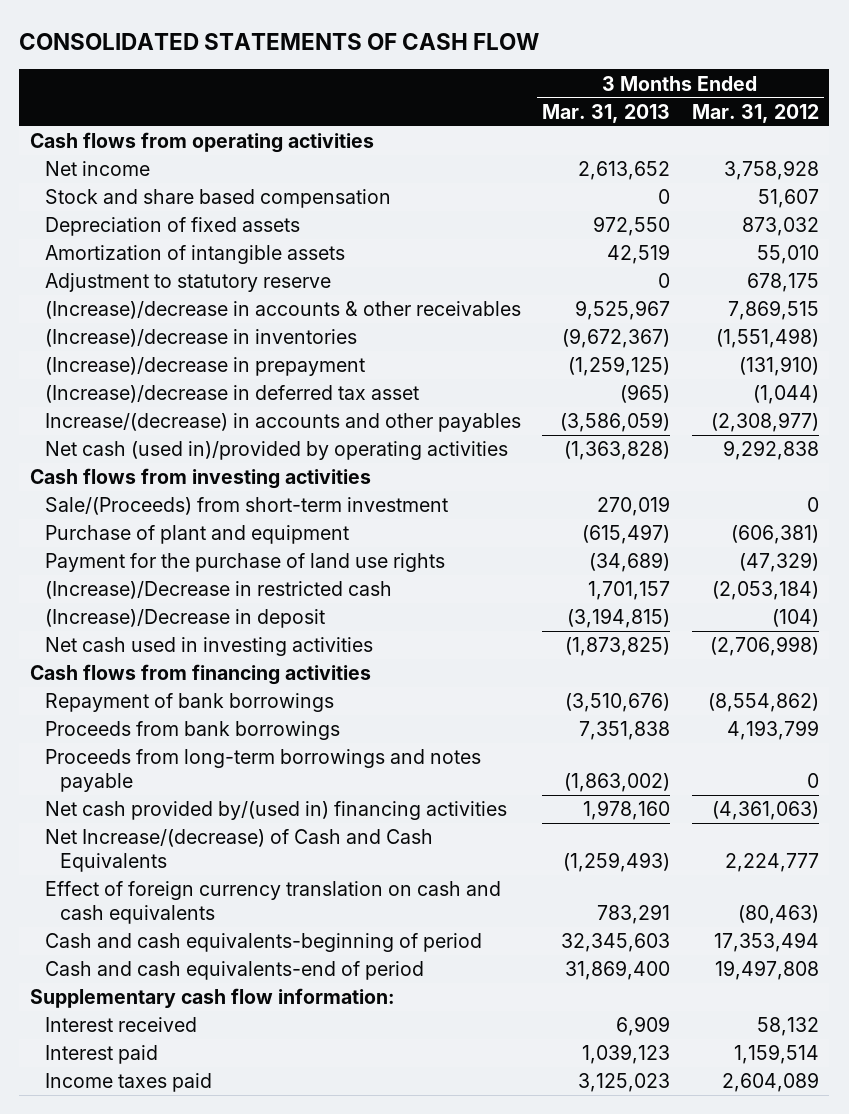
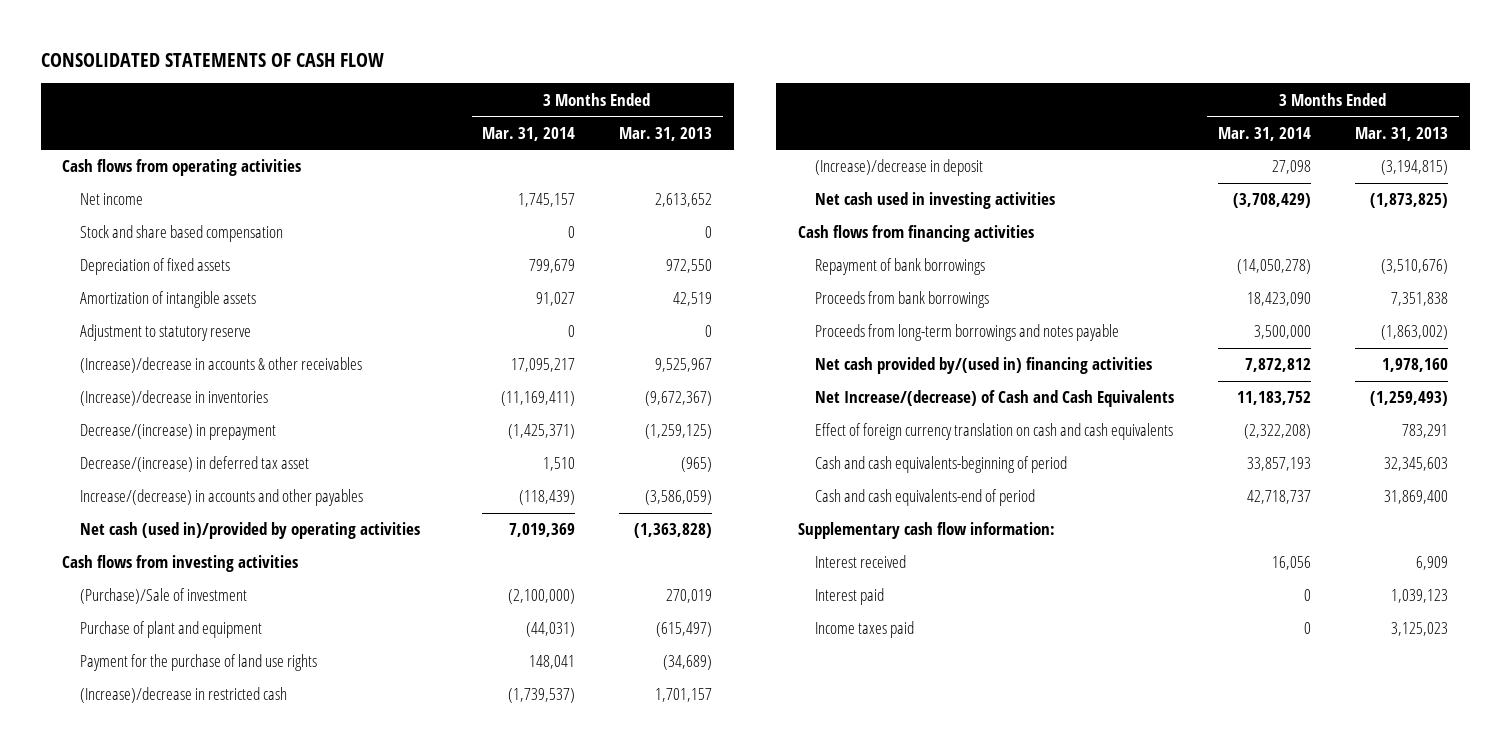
[691,103,819,123] Mar. 31, 2012 -> none
none -> [482,126,576,141] Mar. 31, 2014
[45,357,366,377] (Increase)/decrease in prepayment -> [79,424,276,441] Decrease/(increase) in prepayment
[45,385,420,404] (Increase)/decrease in deferred tax asset -> [79,456,309,473] Decrease/(increase) in deferred tax asset
[45,497,449,516] Sale/(Proceeds) from short-term investment -> [79,588,247,605] (Purchase)/Sale of investment
[45,581,393,600] (Increase)/Decrease in restricted cash -> [79,687,287,704] (Increase)/decrease in restricted cash
[45,609,326,629] (Increase)/Decrease in deposit -> [815,159,984,177] (Increase)/decrease in deposit

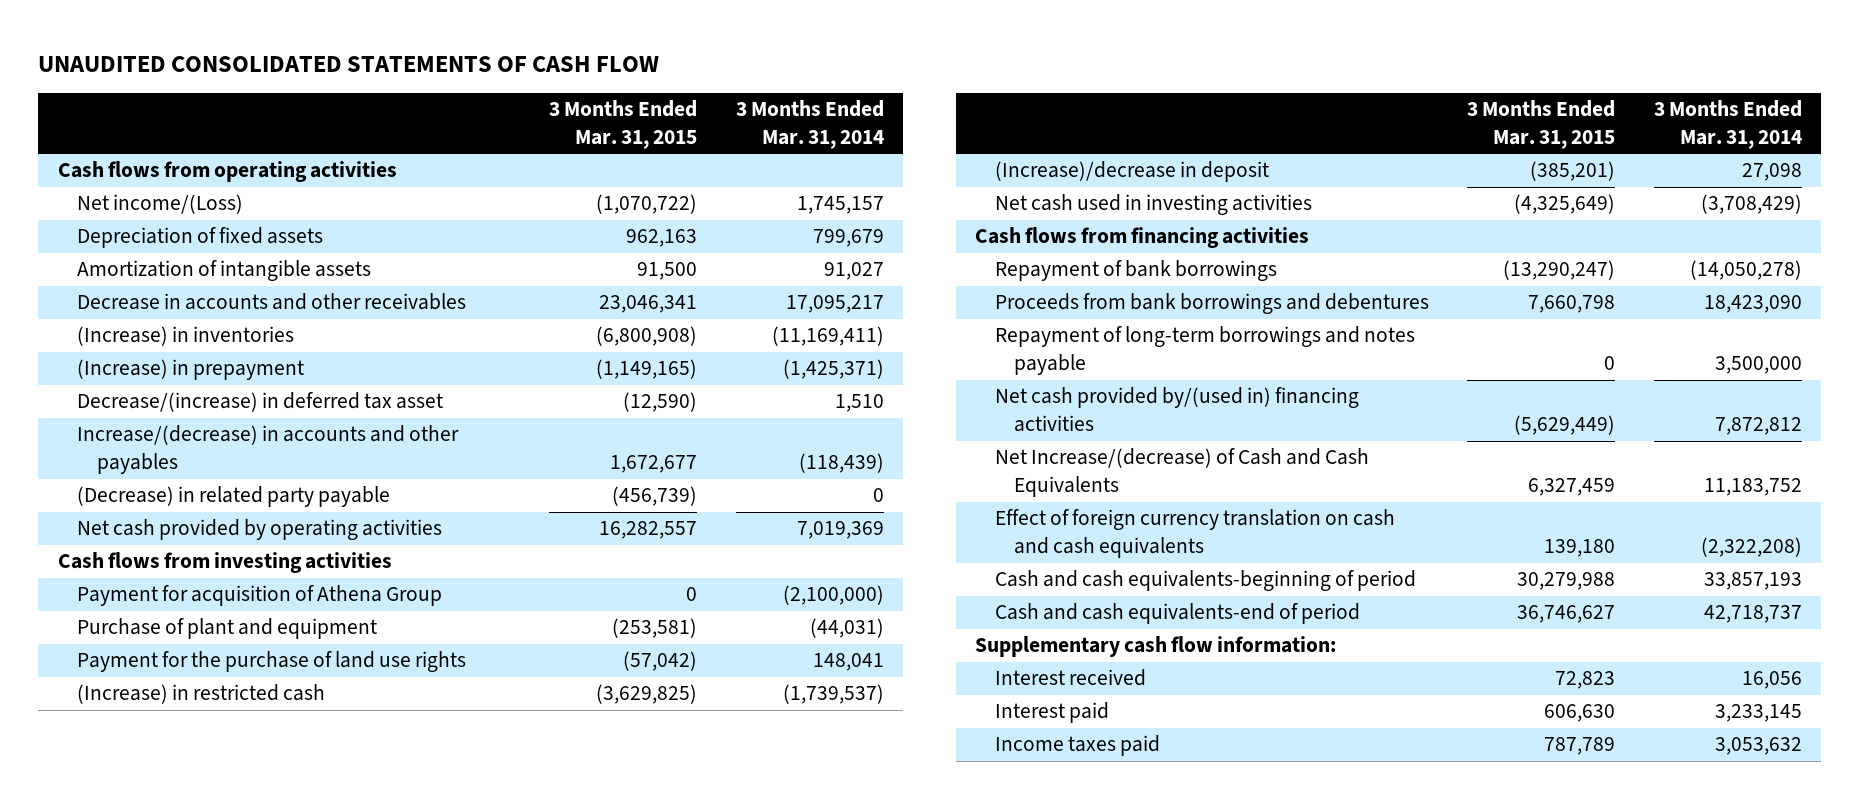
[40,52,384,67] CONSOLIDATED STATEMENTS OF CASH FLOW -> [38,55,660,72] UNAUDITED CONSOLIDATED STATEMENTS OF CASH FLOW
[619,126,713,141] Mar. 31, 2013 -> none
none -> [549,100,698,149] 3 Months Ended Mar. 31, 2015
[79,225,283,243] Stock and share based compensation -> none
[79,193,143,206] Net income -> [77,194,244,215] Net income/(Loss)
[79,324,251,342] Adjustment to statutory reserve -> none
[79,357,362,374] (Increase)/decrease in accounts & other receivables -> [77,293,467,311] Decrease in accounts and other receivables
[79,390,268,407] (Increase)/decrease in inventories -> [77,326,295,347] (Increase) in inventories
[79,424,276,441] Decrease/(increase) in prepayment -> [77,359,305,381] (Increase) in prepayment
none -> [77,486,391,508] (Decrease) in related party payable
[79,522,420,540] Net cash (used in)/provided by operating activities -> [77,519,443,541] Net cash provided by operating activities
[79,588,247,605] (Purchase)/Sale of investment -> none
none -> [77,585,443,607] Payment for acquisition of Athena Group
[79,687,287,704] (Increase)/decrease in restricted cash -> [77,684,326,705] (Increase) in restricted cash
[815,291,990,309] Proceeds from bank borrowings -> none
[815,324,1120,342] Proceeds from long-term borrowings and notes payable -> [994,293,1429,315] Proceeds from bank borrowings and debentures
[1253,325,1311,340] 3,500,000 -> [1703,295,1802,314] 18,423,090
none -> [994,326,1415,376] Repayment of long-term borrowings and notes payable
[1303,589,1311,602] 0 -> [1714,704,1802,723] 3,233,145
[1303,622,1311,635] 0 -> [1714,737,1802,756] 3,053,632

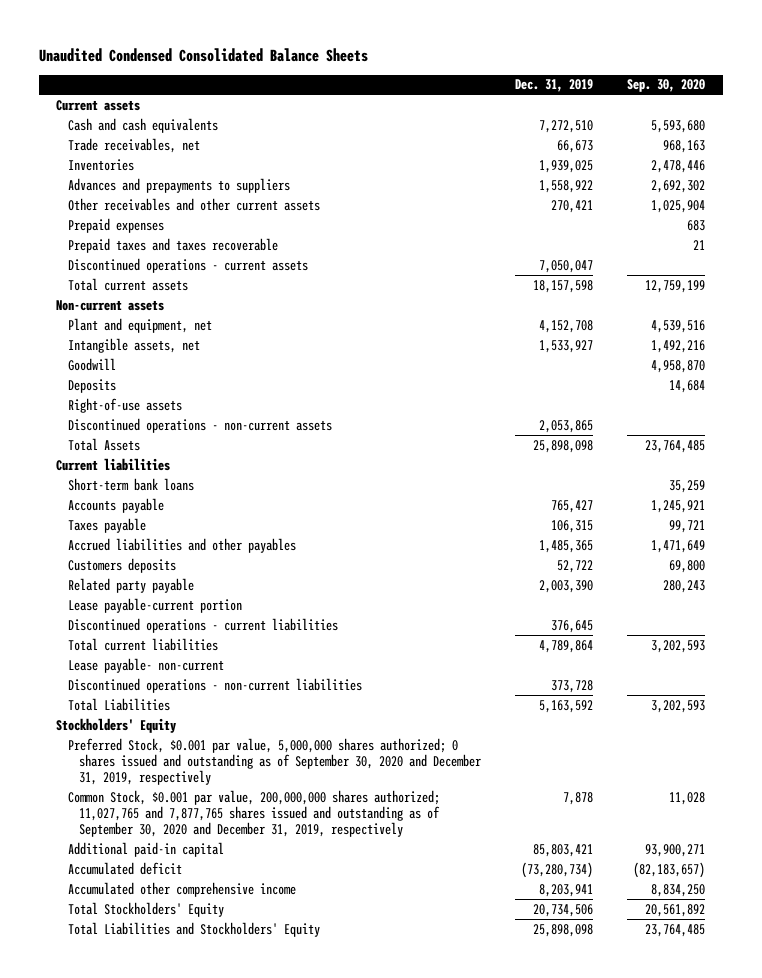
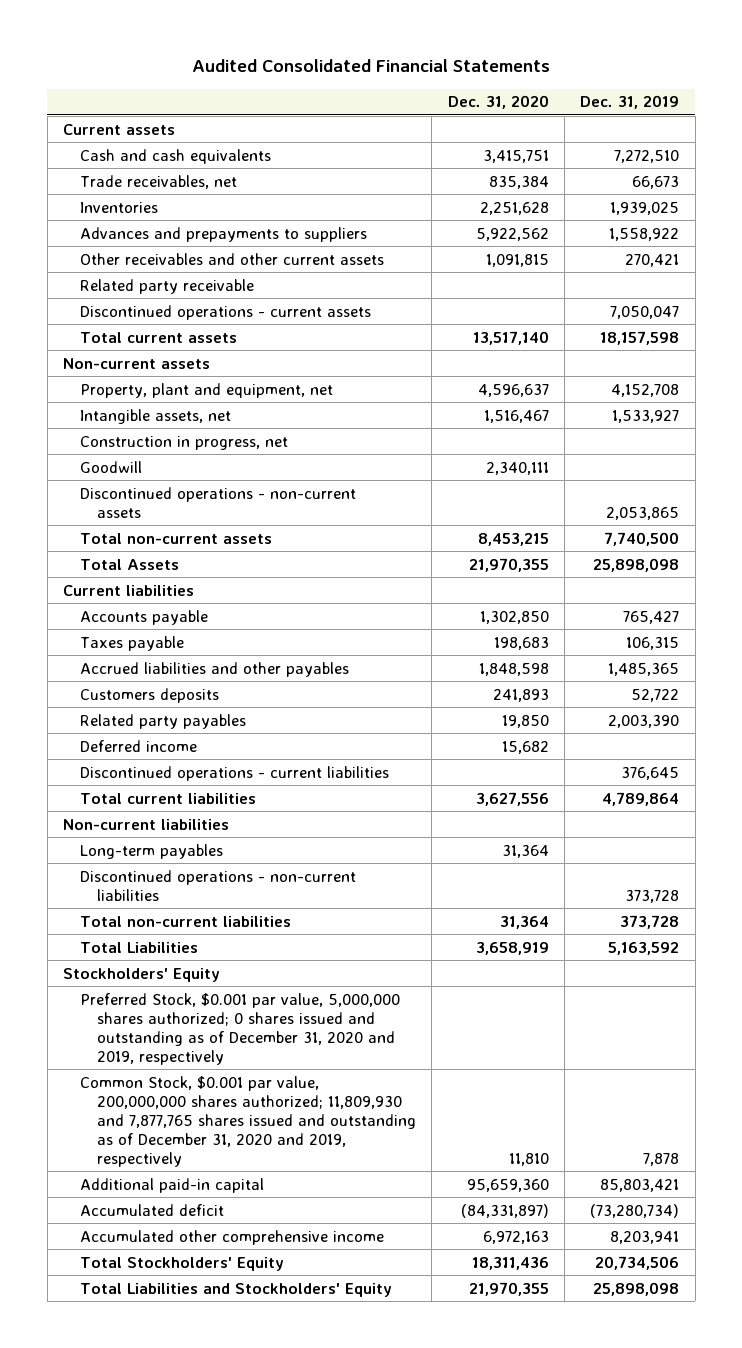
[39,47,369,62] Unaudited Condensed Consolidated Balance Sheets -> [192,59,551,73] Audited Consolidated Financial Statements
[627,79,706,93] Sep. 30, 2020 -> none
none -> [447,95,549,110] Dec. 31, 2020
[67,217,164,233] Prepaid expenses -> none
[67,237,278,253] Prepaid taxes and taxes recoverable -> none
none -> [79,278,254,294] Related party receivable
[67,317,212,333] Plant and equipment, net -> [79,382,333,398] Property, plant and equipment, net
none -> [79,435,288,450] Construction in progress, net
[67,378,116,393] Deposits -> none
[67,397,182,413] Right-of-use assets -> none
none -> [79,532,272,544] Total non-current assets
[67,477,194,491] Short-term bank loans -> none
[67,597,242,613] Lease payable-current portion -> none
[67,577,194,593] Related party payable -> [79,713,246,729] Related party payables
none -> [79,739,197,752] Deferred income
[67,657,224,673] Lease payable- non-current -> none
none -> [62,818,229,830] Non-current liabilities
none -> [79,843,223,859] Long-term payables
none -> [79,915,291,927] Total non-current liabilities
[67,737,481,786] Preferred Stock, $0.001 par value, 5,000,000 shares authorized; 0 shares issued and outstanding as of September 30, 2020 and December 31, 2019, respectively -> [79,992,400,1065] Preferred Stock, $0.001 par value, 5,000,000 shares authorized; 0 shares issued and outstanding as of December 31, 2020 and 2019, respectively
[67,789,440,838] Common Stock, $0.001 par value, 200,000,000 shares authorized; 11,027,765 and 7,877,765 shares issued and outstanding as of September 30, 2020 and December 31, 2019, respectively -> [79,1075,416,1167] Common Stock, $0.001 par value, 200,000,000 shares authorized; 11,809,930 and 7,877,765 shares issued and outstanding as of December 31, 2020 and 2019, respectively

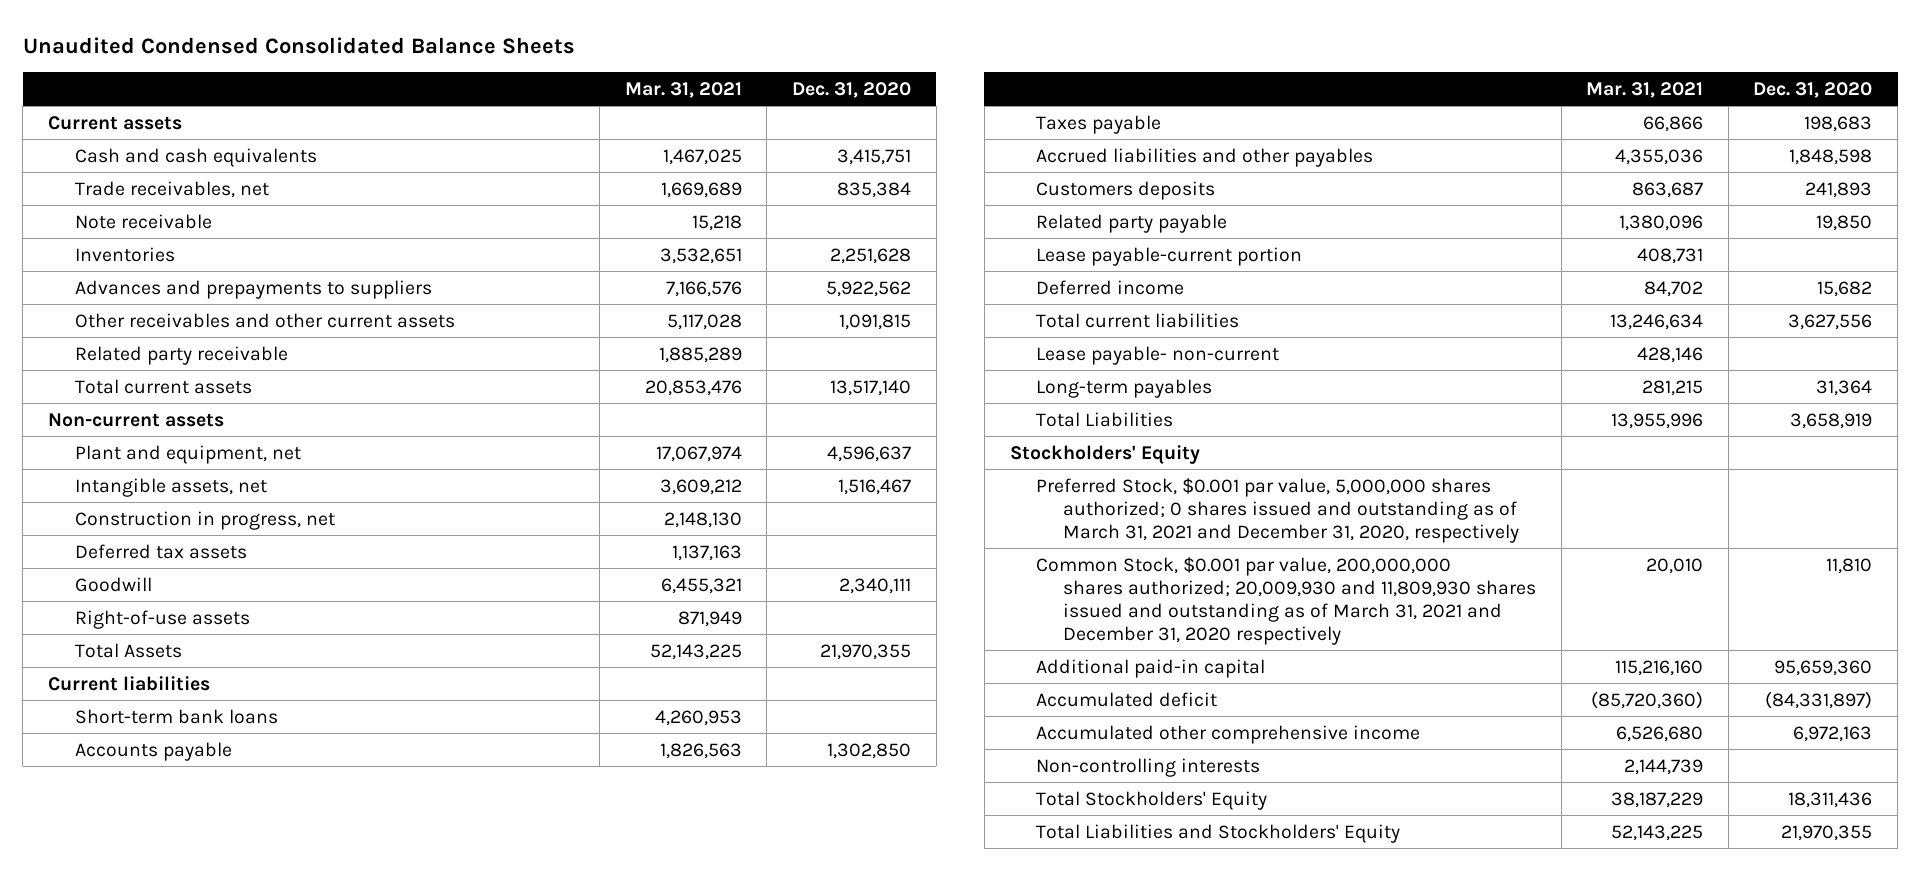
[192,59,551,73] Audited Consolidated Financial Statements -> [22,36,575,54] Unaudited Condensed Consolidated Balance Sheets
[580,95,680,110] Dec. 31, 2019 -> none
none -> [624,81,742,98] Mar. 31, 2021
none -> [74,213,212,229] Note receivable
[79,304,371,320] Discontinued operations - current assets -> none
[79,382,333,398] Property, plant and equipment, net -> [74,444,301,464] Plant and equipment, net
none -> [74,543,247,559] Deferred tax assets
[79,486,356,518] Discontinued operations - non-current assets -> none
[79,532,272,544] Total non-current assets -> none
none -> [74,609,250,629] Right-of-use assets
none -> [74,708,278,724] Short-term bank loans
[79,713,246,729] Related party payables -> [1036,213,1228,233] Related party payable
none -> [1036,246,1303,266] Lease payable-current portion
[79,765,389,781] Discontinued operations - current liabilities -> none
[62,818,229,830] Non-current liabilities -> none
none -> [1036,345,1280,365] Lease payable- non-current
[79,869,356,901] Discontinued operations - non-current liabilities -> none
[79,915,291,927] Total non-current liabilities -> none
[79,992,400,1065] Preferred Stock, $0.001 par value, 5,000,000 shares authorized; 0 shares issued and outstanding as of December 31, 2020 and 2019, respectively -> [1036,477,1519,543] Preferred Stock, $0.001 par value, 5,000,000 shares authorized; 0 shares issued and outstanding as of March 31, 2021 and December 31, 2020, respectively
[79,1075,416,1167] Common Stock, $0.001 par value, 200,000,000 shares authorized; 11,809,930 and 7,877,765 shares issued and outstanding as of December 31, 2020 and 2019, respectively -> [1036,556,1536,645] Common Stock, $0.001 par value, 200,000,000 shares authorized; 20,009,930 and 11,809,930 shares issued and outstanding as of March 31, 2021 and December 31, 2020 respectively
none -> [1036,757,1261,777] Non-controlling interests

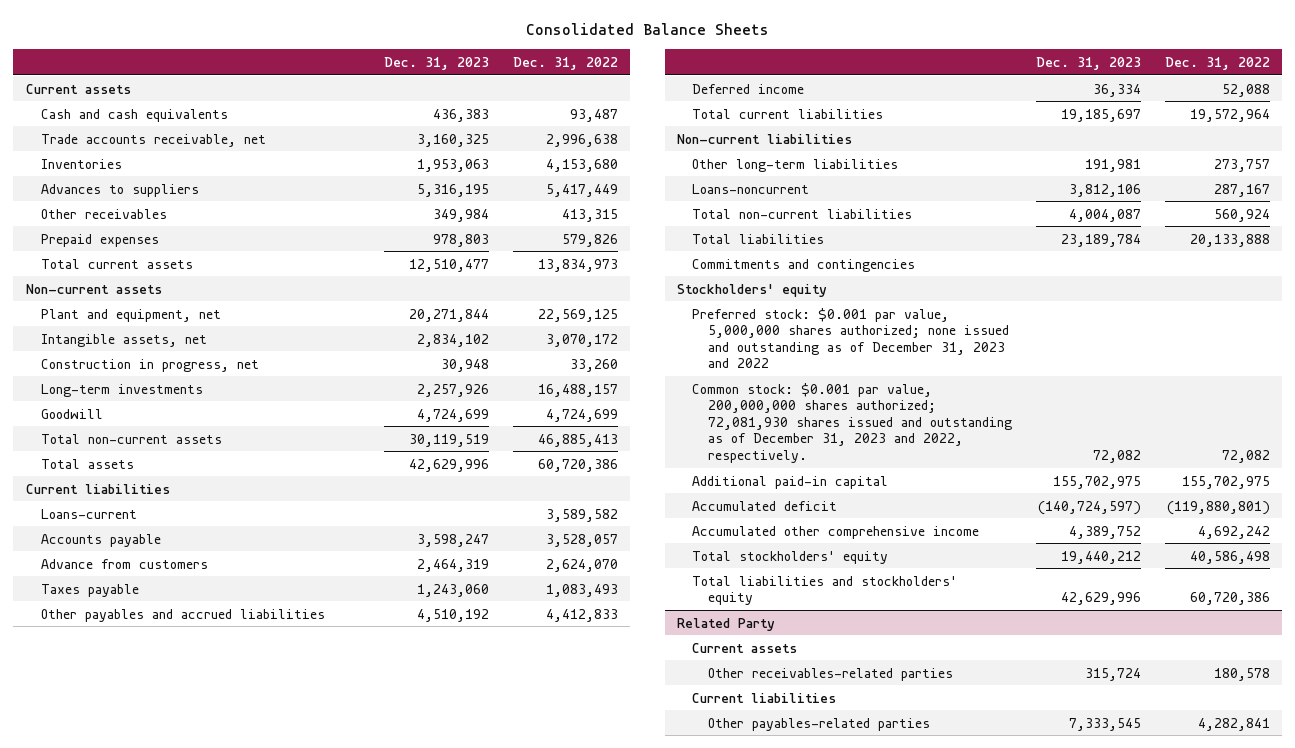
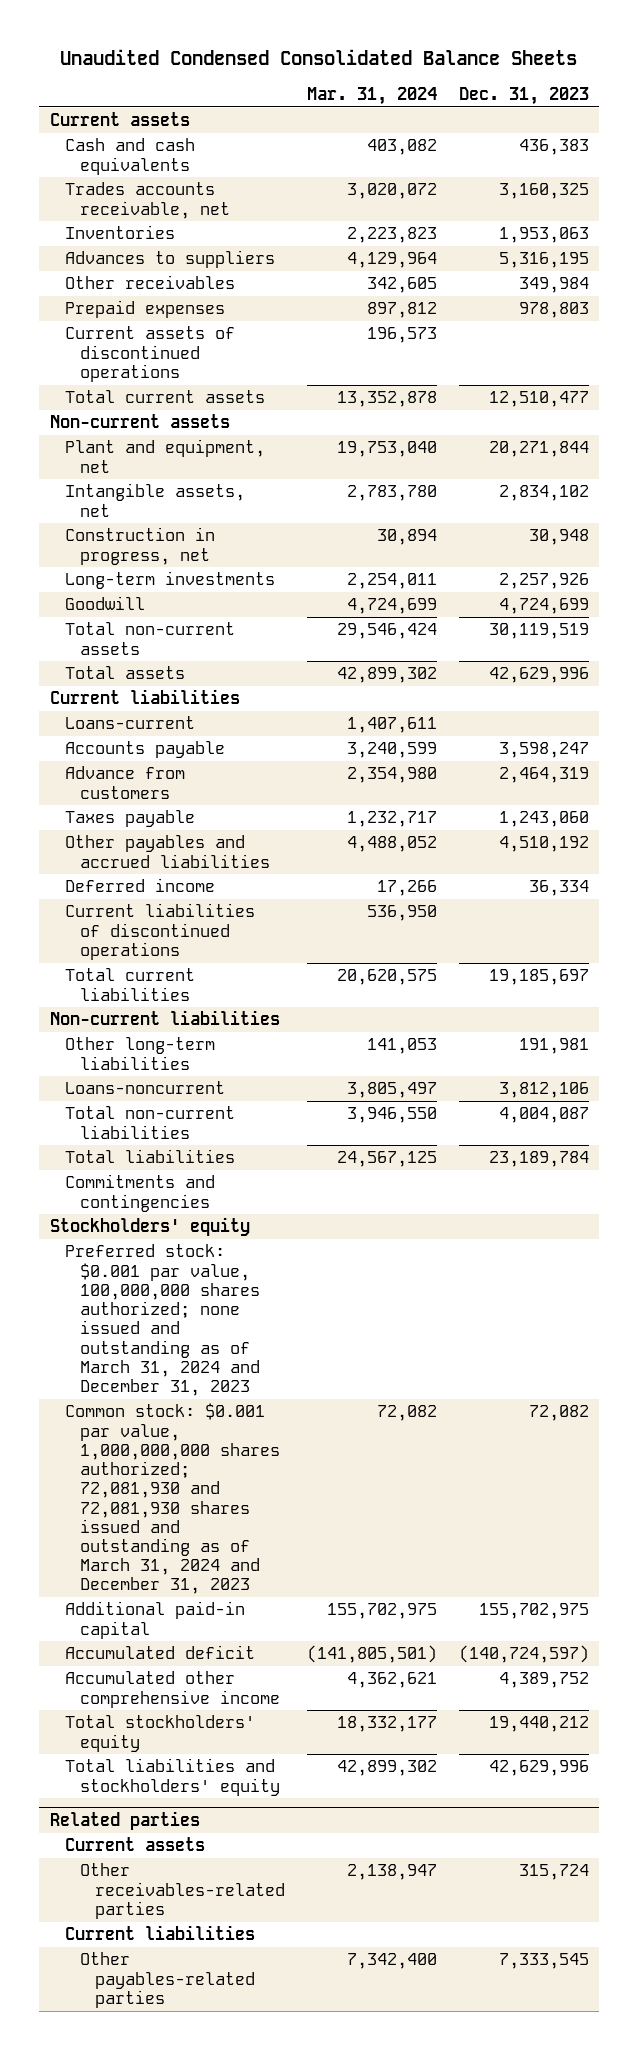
[525,23,769,36] Consolidated Balance Sheets -> [60,49,578,66] Unaudited Condensed Consolidated Balance Sheets
[513,56,619,70] Dec. 31, 2022 -> none
none -> [307,86,438,105] Mar. 31, 2024
[40,133,266,147] Trade accounts receivable, net -> [65,182,231,219] Trades accounts receivable, net
none -> [65,326,236,382] Current assets of discontinued operations
none -> [65,903,256,960] Current liabilities of discontinued operations
[692,307,1009,369] Preferred stock: $0.001 par value, 5,000,000 shares authorized; none issued and outstanding as of December 31, 2023 and 2022 -> [65,1244,261,1397] Preferred stock: $0.001 par value, 100,000,000 shares authorized; none issued and outstanding as of March 31, 2024 and December 31, 2023
[692,382,1012,464] Common stock: $0.001 par value, 200,000,000 shares authorized; 72,081,930 shares issued and outstanding as of December 31, 2023 and 2022, respectively. -> [65,1403,281,1595] Common stock: $0.001 par value, 1,000,000,000 shares authorized; 72,081,930 and 72,081,930 shares issued and outstanding as of March 31, 2024 and December 31, 2023
[677,617,776,631] Related Party -> [50,1811,201,1831] Related parties

